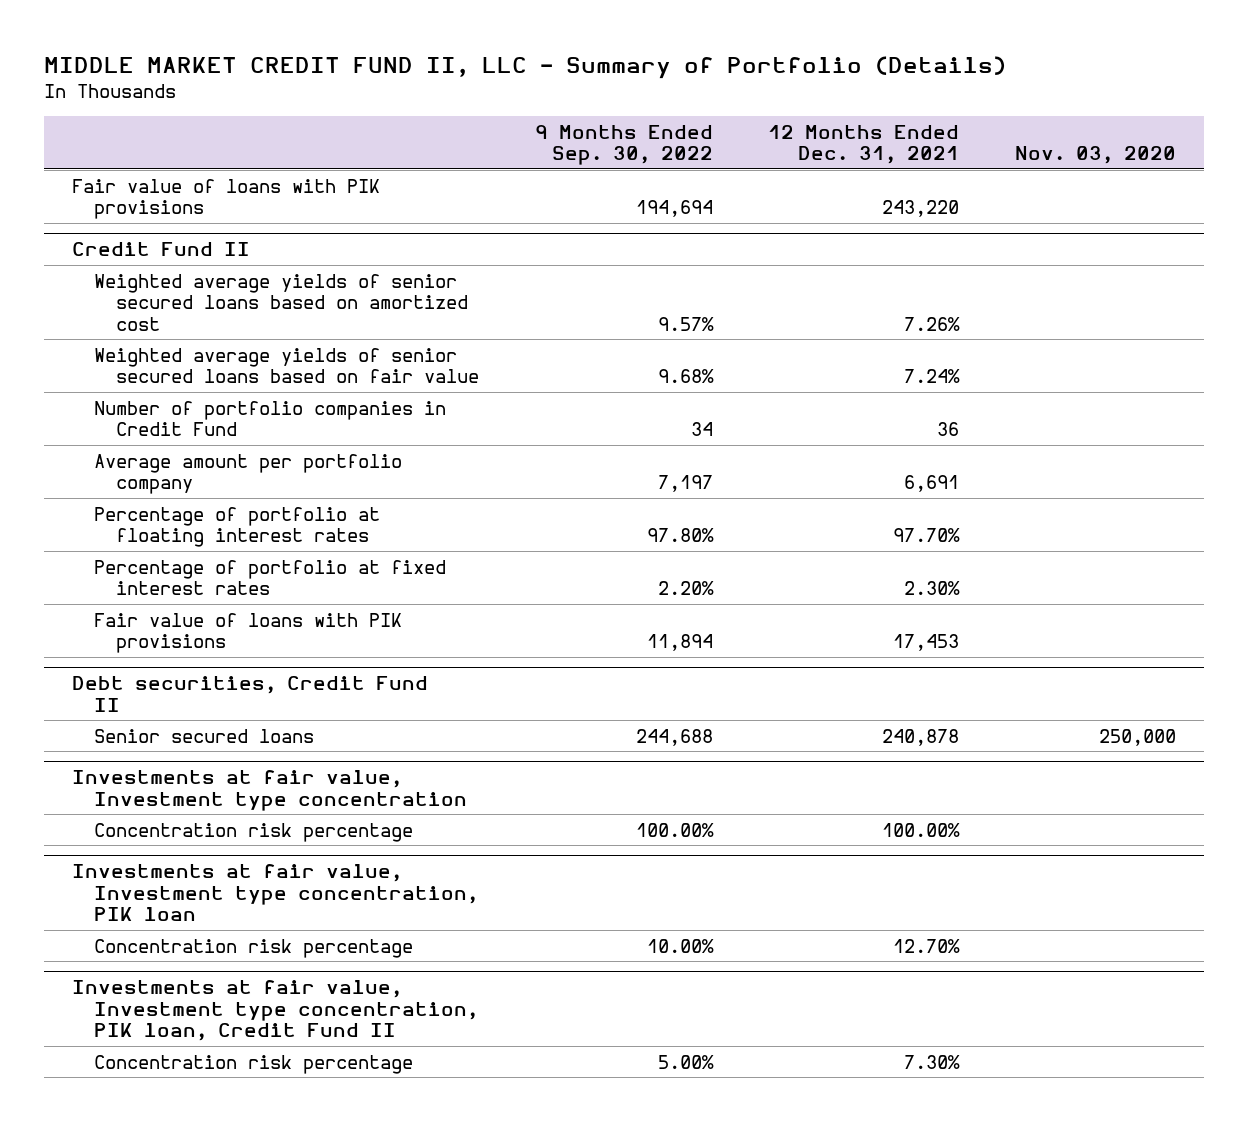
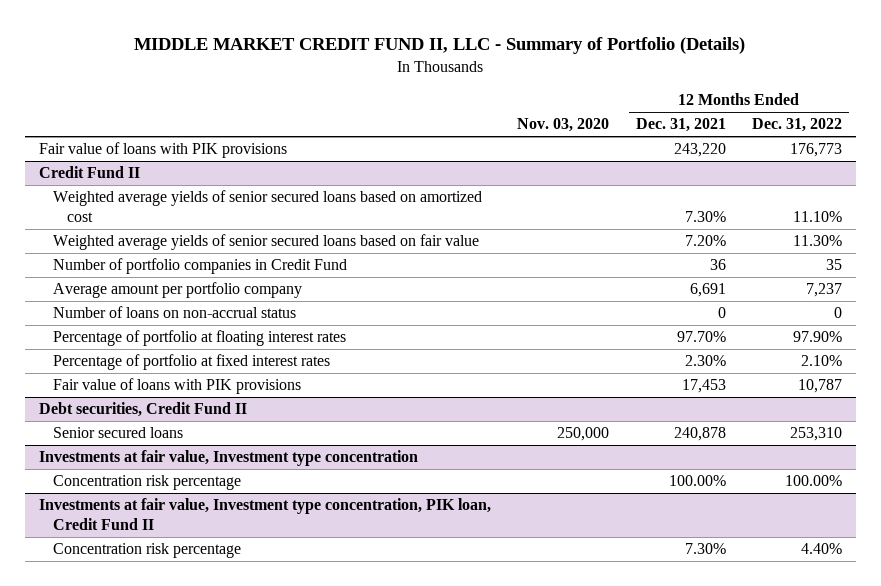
[534,124,713,166] 9 Months Ended Sep. 30, 2022 -> none
none -> [752,118,843,133] Dec. 31, 2022
[904,316,961,331] 7.26% -> [684,211,726,223] 7.30%
[904,369,961,384] 7.24% -> [684,235,726,247] 7.20%
none -> [52,306,296,319] Number of loans on non-accrual status
[71,864,479,922] Investments at fair value, Investment type concentration, PIK loan -> none
[94,938,414,958] Concentration risk percentage -> none

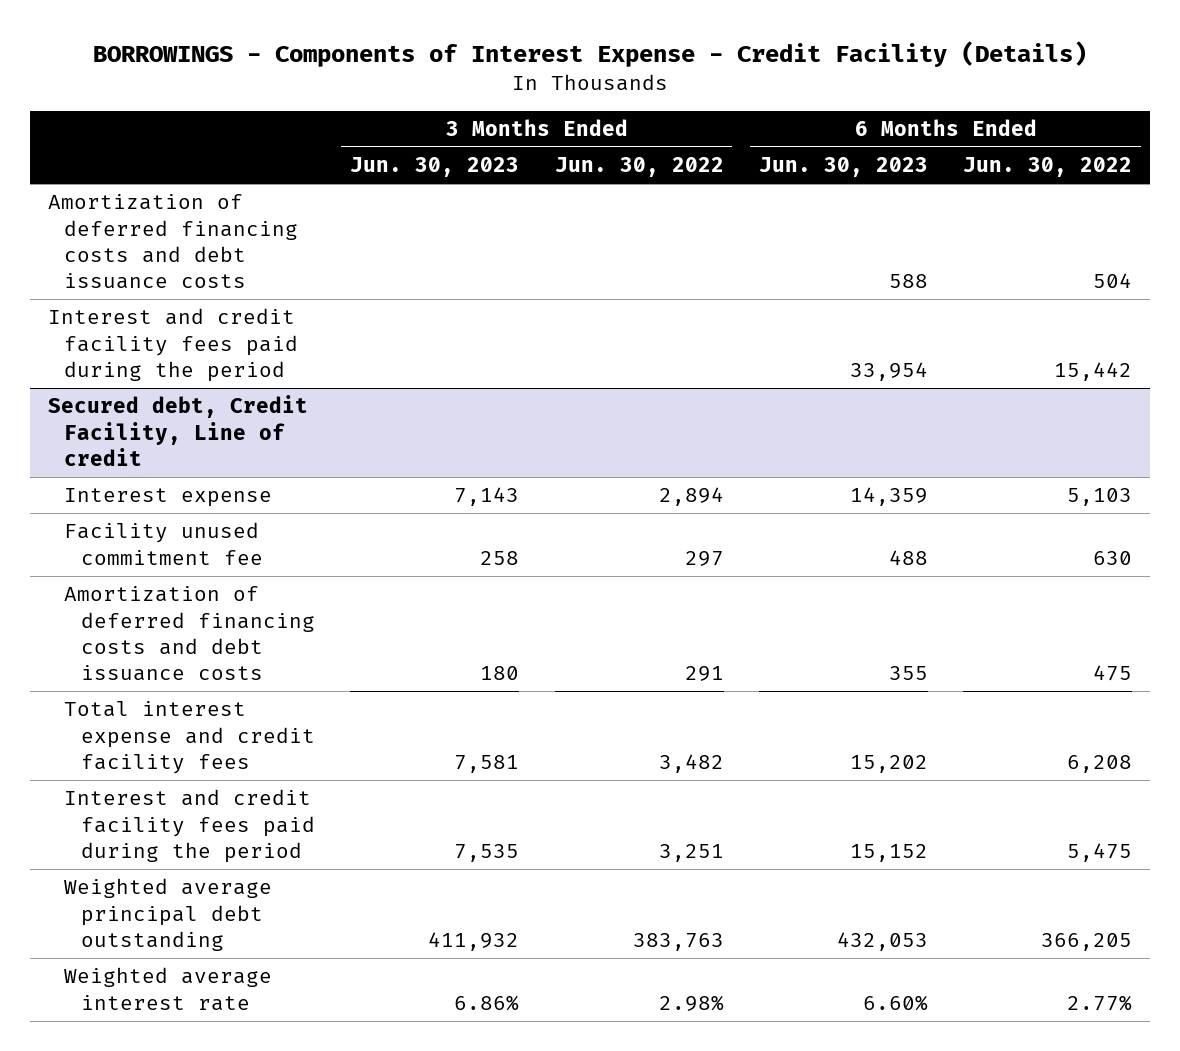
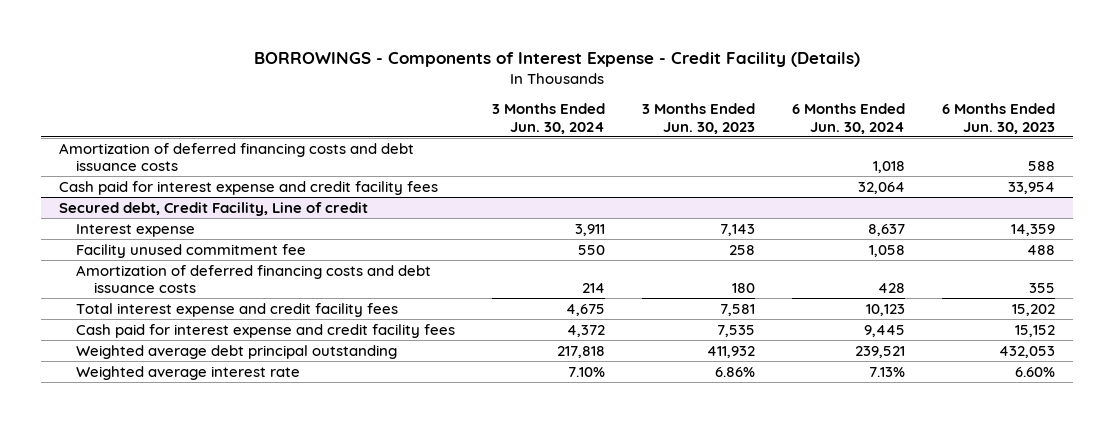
[554,157,724,178] Jun. 30, 2022 -> none
[963,157,1133,178] Jun. 30, 2022 -> none
none -> [492,103,606,134] 3 Months Ended Jun. 30, 2024
none -> [791,103,905,134] 6 Months Ended Jun. 30, 2024
[48,308,299,382] Interest and credit facility fees paid during the period -> [59,180,439,195] Cash paid for interest expense and credit facility fees
[64,789,315,863] Interest and credit facility fees paid during the period -> [76,323,456,338] Cash paid for interest expense and credit facility fees
[64,878,273,951] Weighted average principal debt outstanding -> [76,344,398,359] Weighted average debt principal outstanding

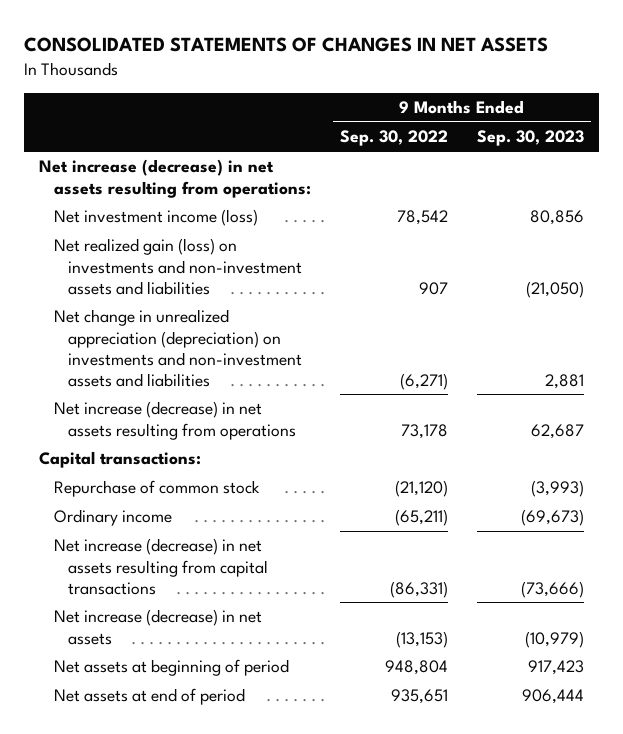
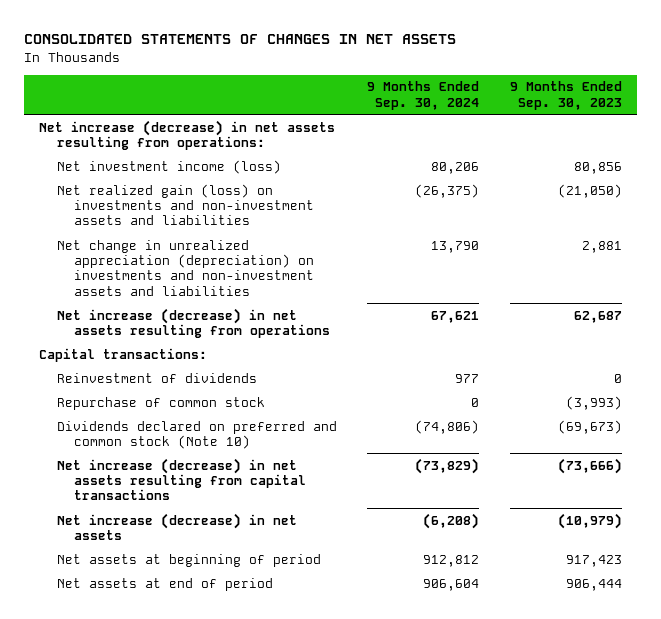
[339,130,448,147] Sep. 30, 2022 -> none
none -> [367,81,480,110] 9 Months Ended Sep. 30, 2024
none -> [56,372,257,383] Reinvestment of dividends
[53,509,172,527] Ordinary income -> [56,420,337,449] Dividends declared on preferred and common stock (Note 10)

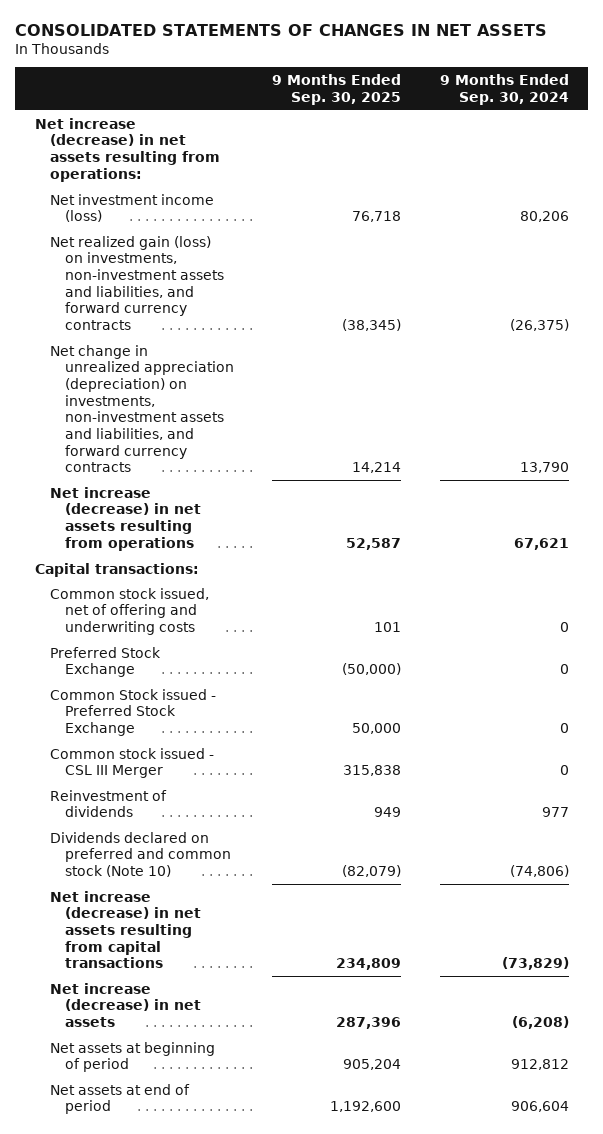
[509,81,622,110] 9 Months Ended Sep. 30, 2023 -> none
none -> [272,74,402,105] 9 Months Ended Sep. 30, 2025
[56,183,315,226] Net realized gain (loss) on investments and non-investment assets and liabilities -> [49,235,225,330] Net realized gain (loss) on investments, non-investment assets and liabilities, and forward currency contracts
[56,239,315,296] Net change in unrealized appreciation (depreciation) on investments and non-investment assets and liabilities -> [49,344,235,473] Net change in unrealized appreciation (depreciation) on investments, non-investment assets and liabilities, and forward currency contracts
none -> [49,587,209,635] Common stock issued, net of offering and underwriting costs
none -> [49,646,161,678] Preferred Stock Exchange
none -> [49,688,216,736] Common Stock issued - Preferred Stock Exchange
none -> [49,747,214,779] Common stock issued - CSL III Merger
[56,396,265,410] Repurchase of common stock -> none

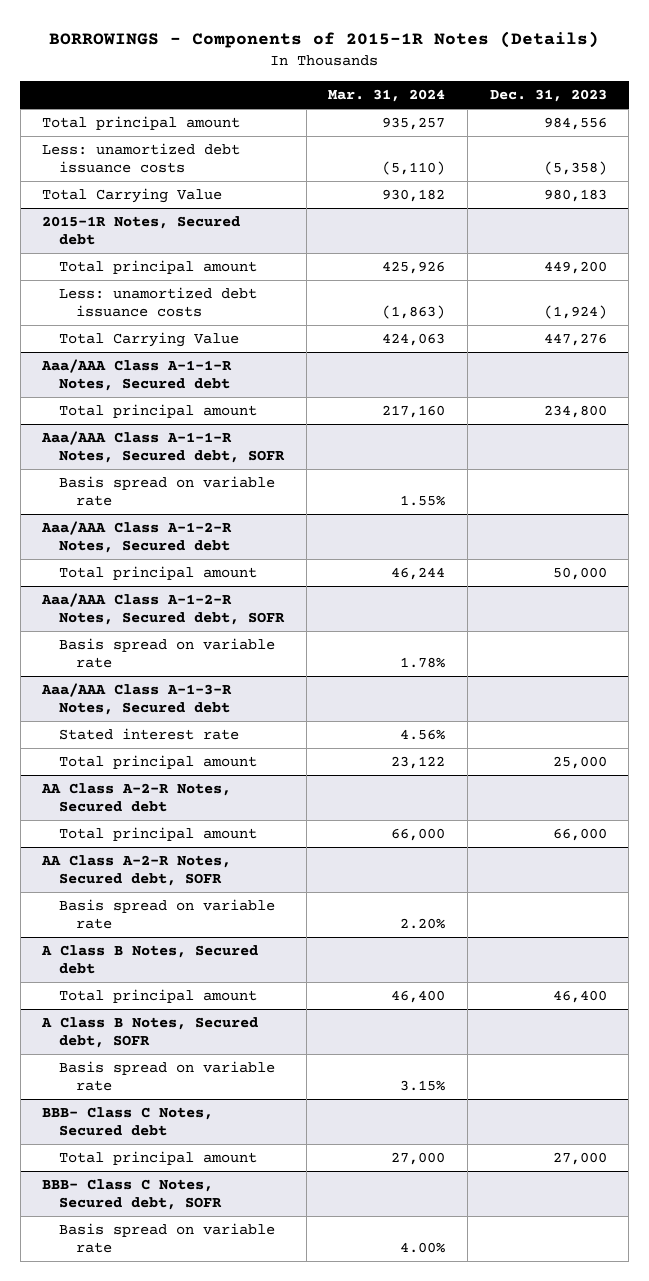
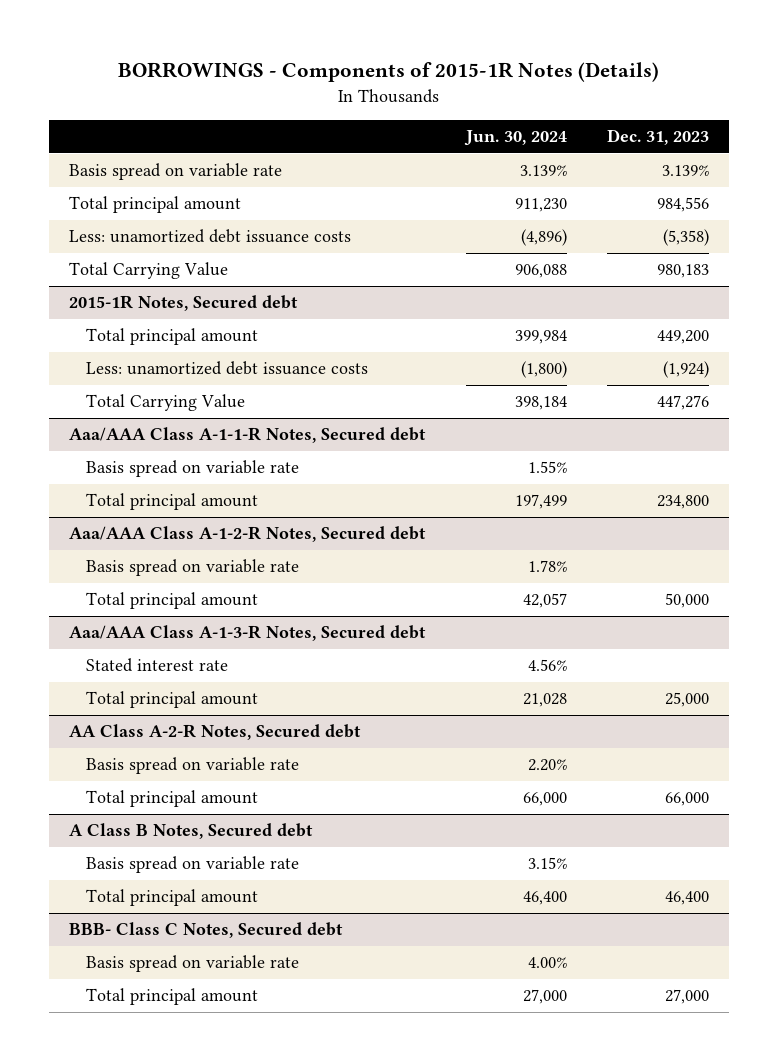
[328,89,446,103] Mar. 31, 2024 -> none
none -> [463,130,567,147] Jun. 30, 2024
none -> [69,163,283,181] Basis spread on variable rate
[41,431,286,464] Aaa/AAA Class A-1-1-R Notes, Secured debt, SOFR -> none
[59,404,258,419] Total principal amount -> [85,493,258,511] Total principal amount
[41,593,286,626] Aaa/AAA Class A-1-2-R Notes, Secured debt, SOFR -> none
[59,566,258,581] Total principal amount -> [85,592,258,610] Total principal amount
[41,855,232,887] AA Class A-2-R Notes, Secured debt, SOFR -> none
[59,827,258,842] Total principal amount -> [85,790,258,808] Total principal amount
[41,1017,259,1049] A Class B Notes, Secured debt, SOFR -> none
[59,989,258,1004] Total principal amount -> [85,889,258,907] Total principal amount
[42,1179,223,1211] BBB- Class C Notes, Secured debt, SOFR -> none
[59,1151,258,1166] Total principal amount -> [85,988,258,1006] Total principal amount

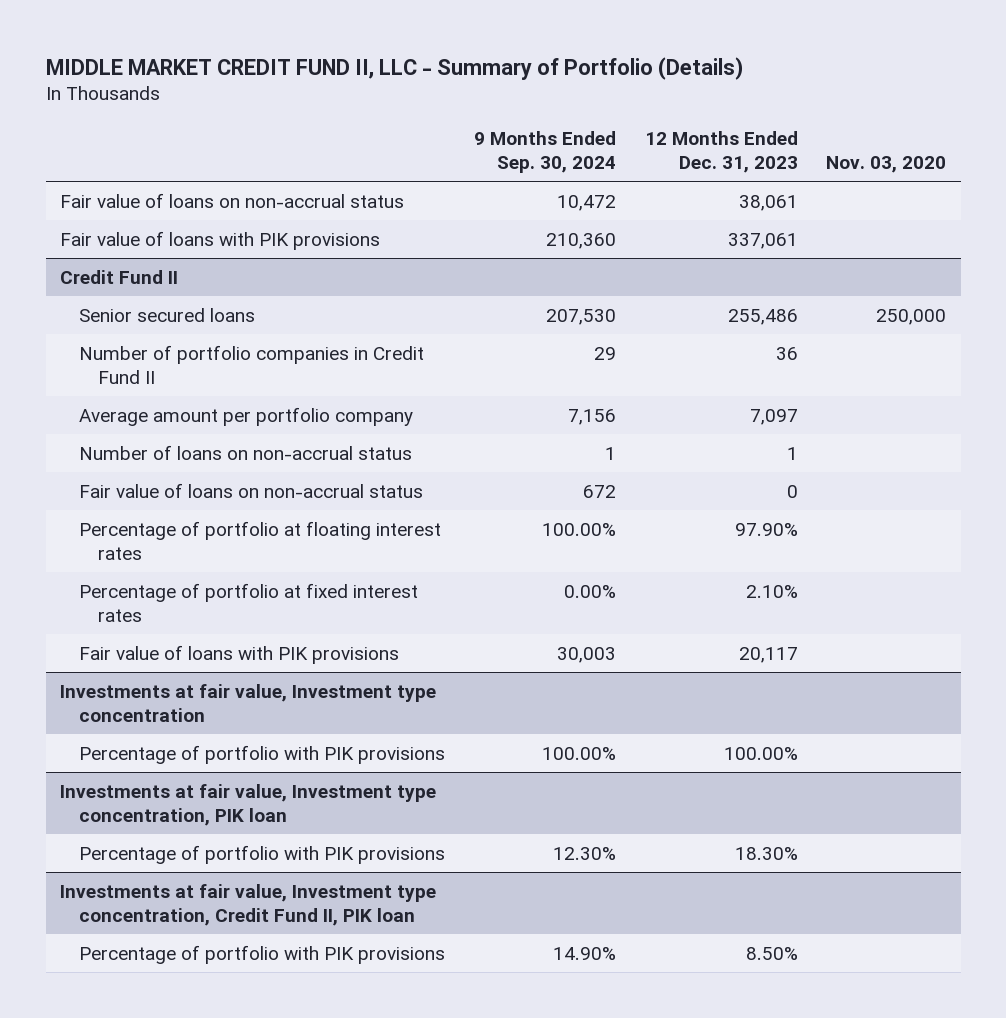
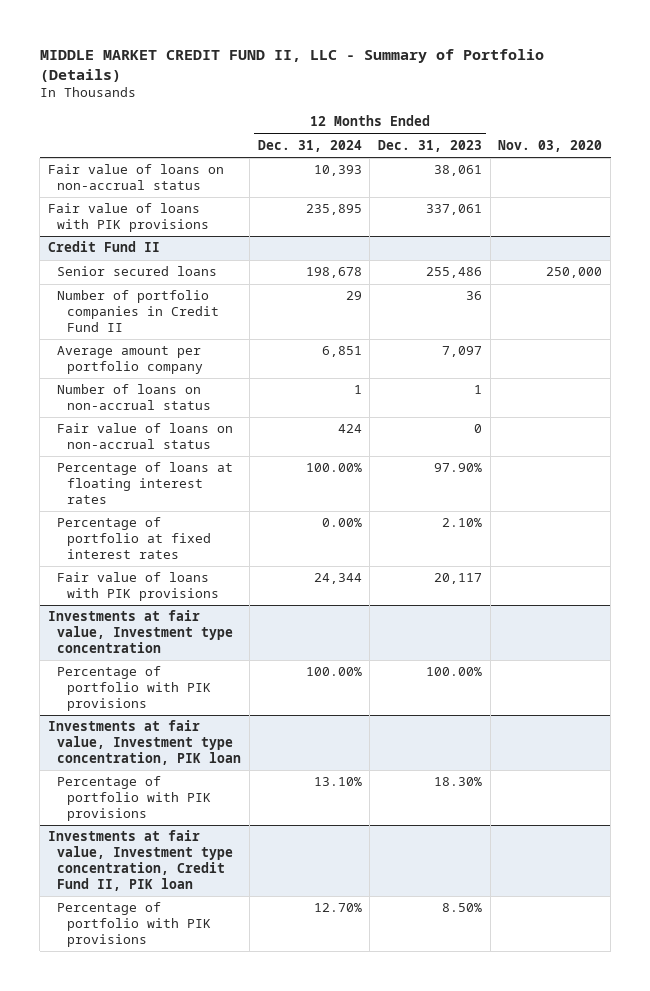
[473,130,616,174] 9 Months Ended Sep. 30, 2024 -> none
none -> [257,139,362,152] Dec. 31, 2024
[79,520,442,560] Percentage of portfolio at floating interest rates -> [57,462,234,505] Percentage of loans at floating interest rates

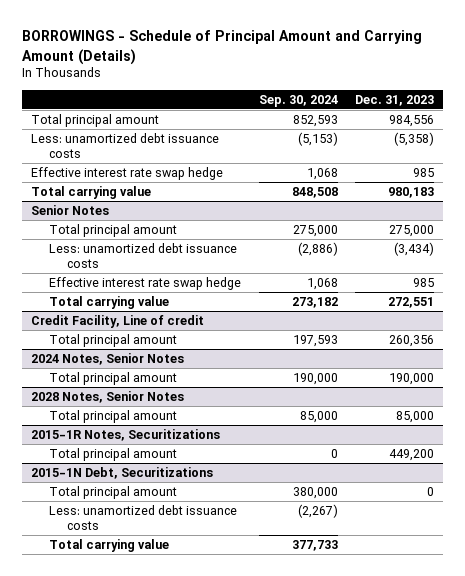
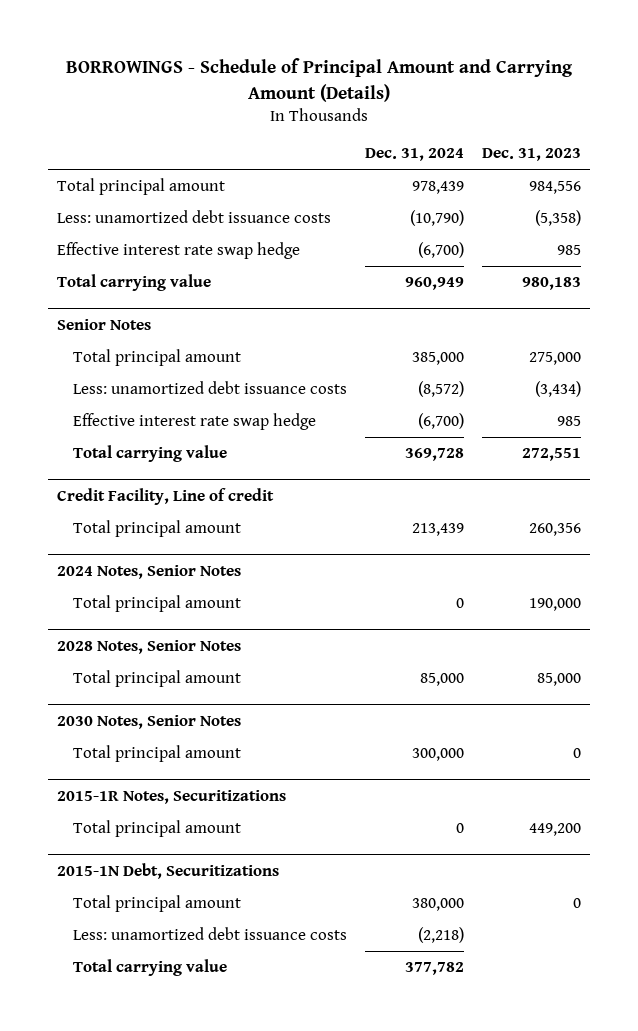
[258,94,338,107] Sep. 30, 2024 -> none
none -> [364,148,464,162] Dec. 31, 2024
none -> [57,714,242,729] 2030 Notes, Senior Notes
none -> [72,745,241,763] Total principal amount

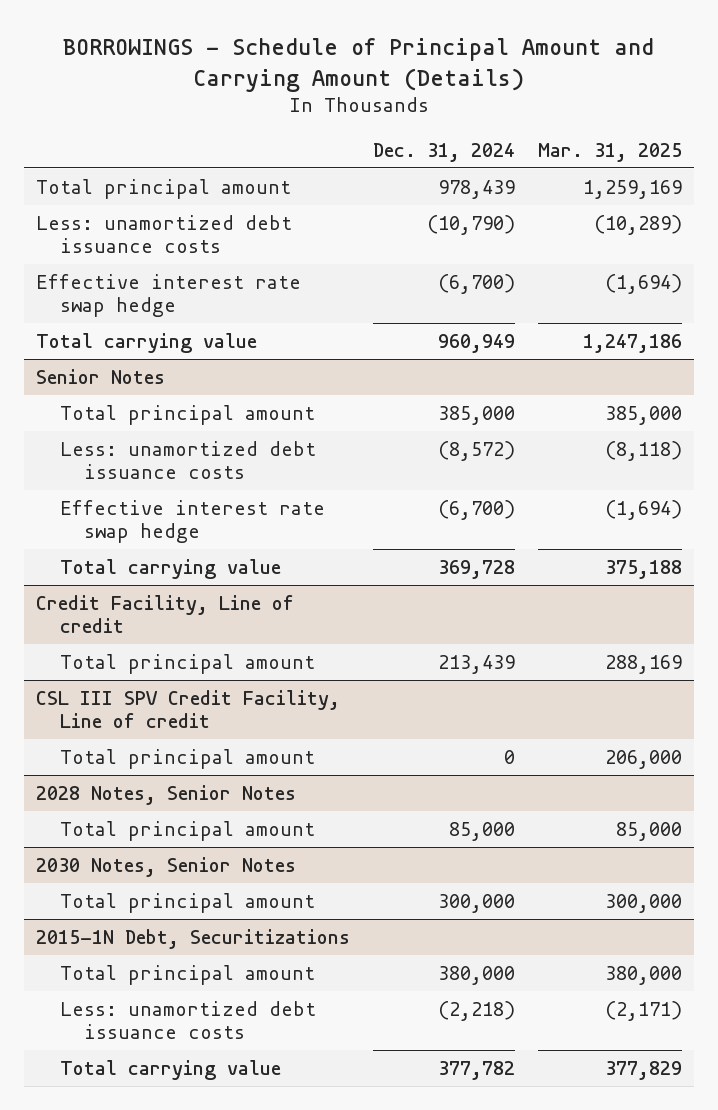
[481,148,581,162] Dec. 31, 2023 -> none
none -> [538,142,683,162] Mar. 31, 2025
[57,564,242,579] 2024 Notes, Senior Notes -> none
none -> [35,689,340,728] CSL III SPV Credit Facility, Line of credit
[57,789,287,804] 2015-1R Notes, Securitizations -> none
[72,820,241,838] Total principal amount -> none

